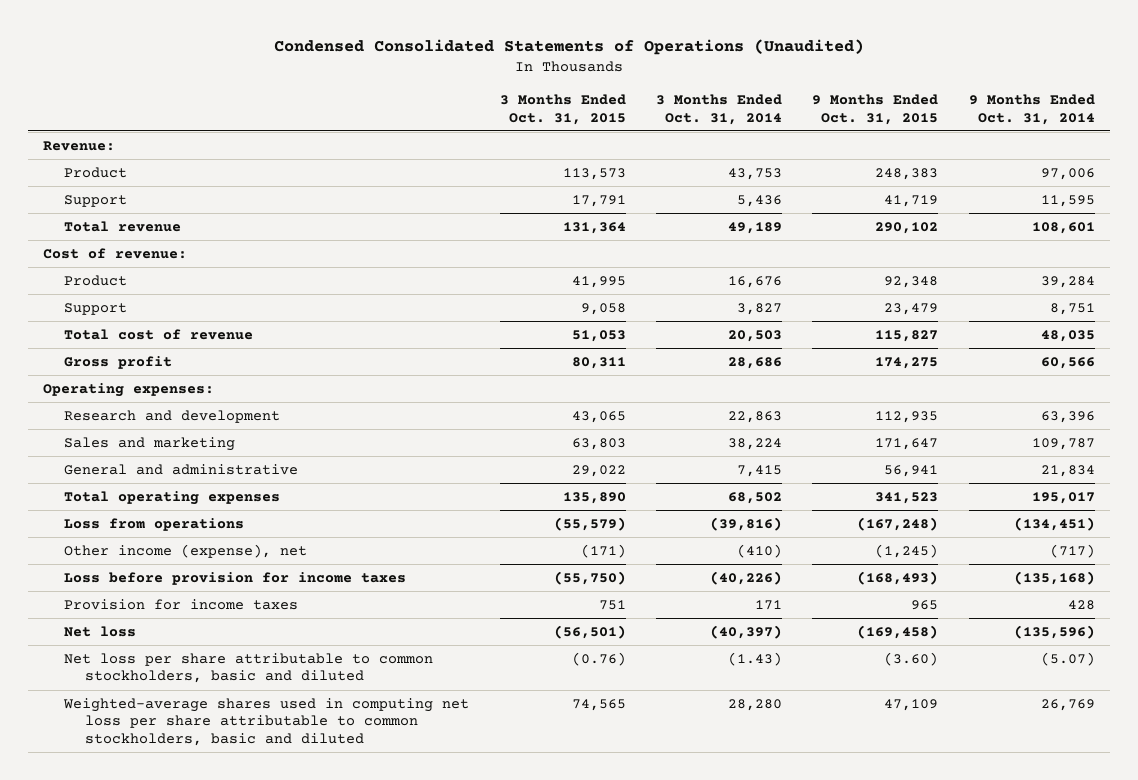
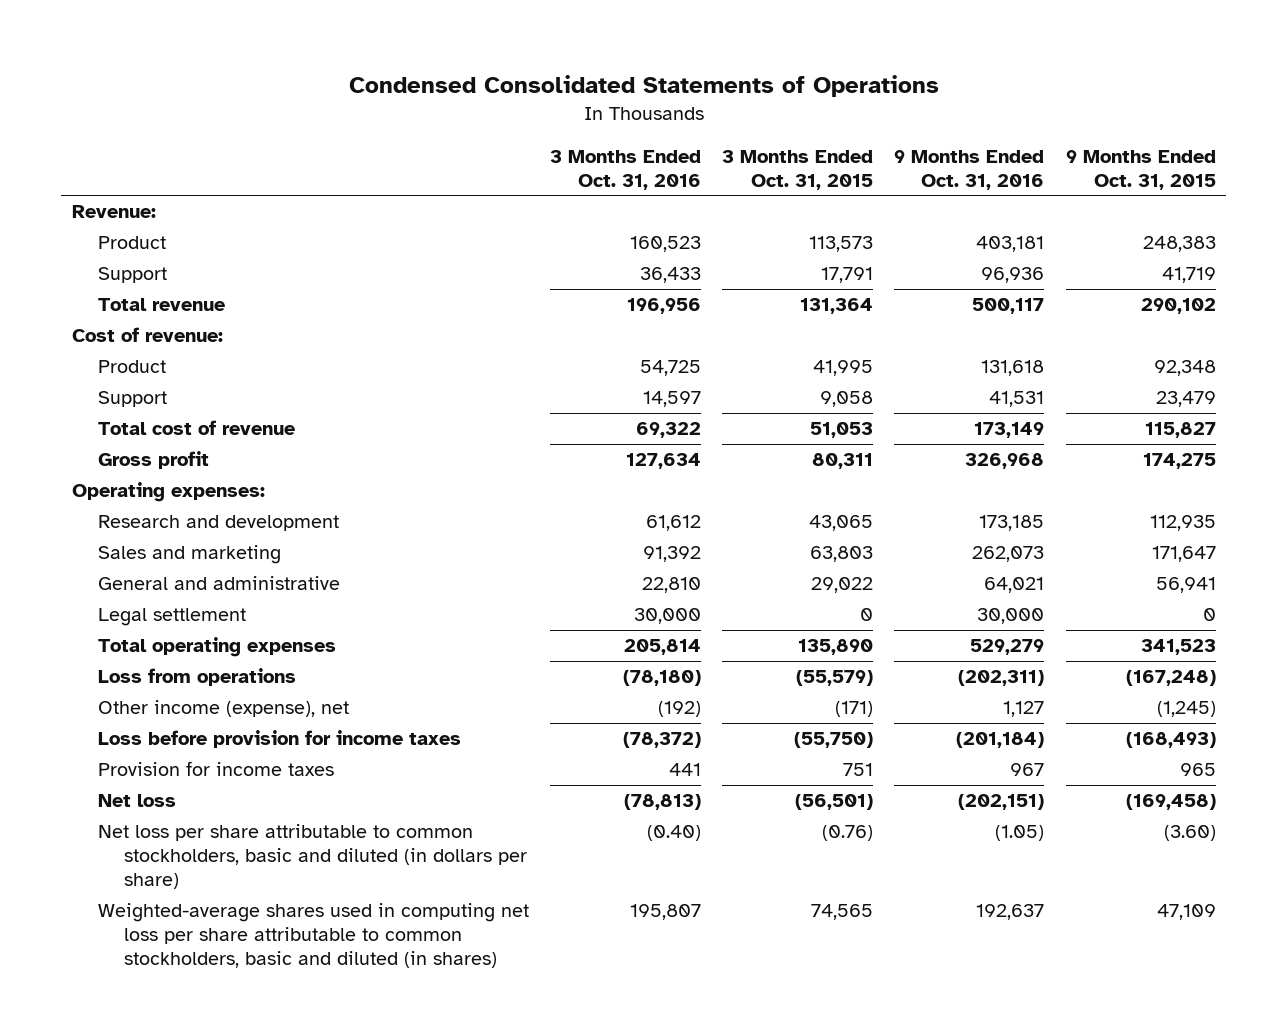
[273,39,864,56] Condensed Consolidated Statements of Operations (Unaudited) -> [348,74,939,97] Condensed Consolidated Statements of Operations
[655,94,782,125] 3 Months Ended Oct. 31, 2014 -> none
[968,94,1095,125] 9 Months Ended Oct. 31, 2014 -> none
none -> [550,149,702,190] 3 Months Ended Oct. 31, 2016
none -> [894,149,1045,190] 9 Months Ended Oct. 31, 2016
none -> [98,608,247,627] Legal settlement
[64,652,434,684] Net loss per share attributable to common stockholders, basic and diluted -> [98,824,528,890] Net loss per share attributable to common stockholders, basic and diluted (in dollars per share)
[63,697,470,746] Weighted-average shares used in computing net loss per share attributable to common stockholders, basic and diluted -> [98,903,530,969] Weighted-average shares used in computing net loss per share attributable to common stockholders, basic and diluted (in shares)

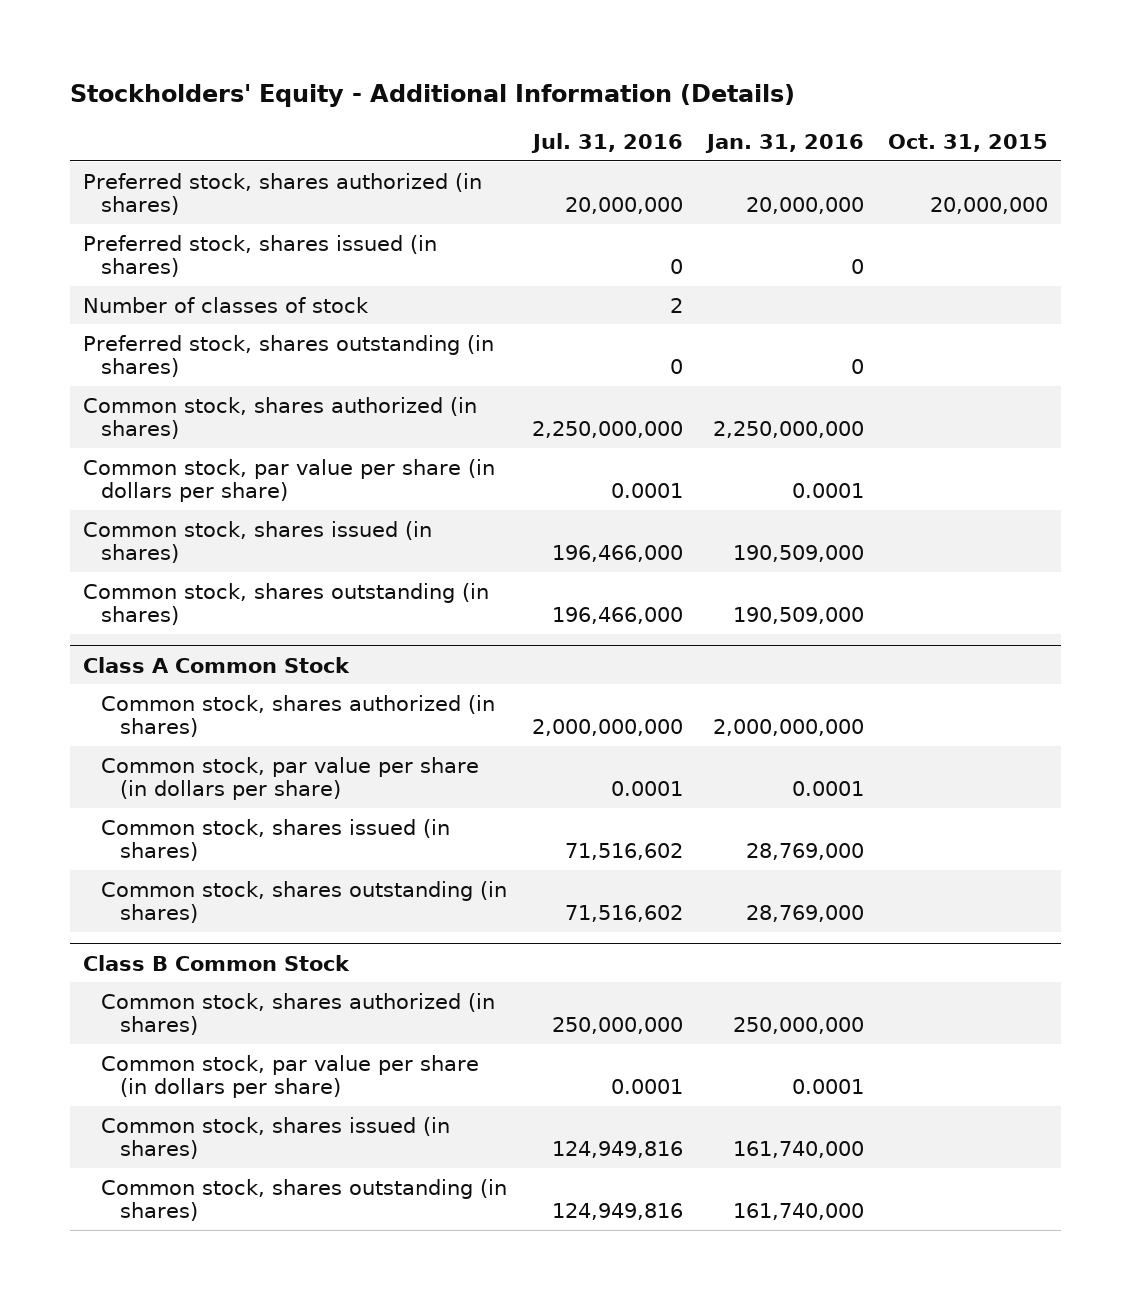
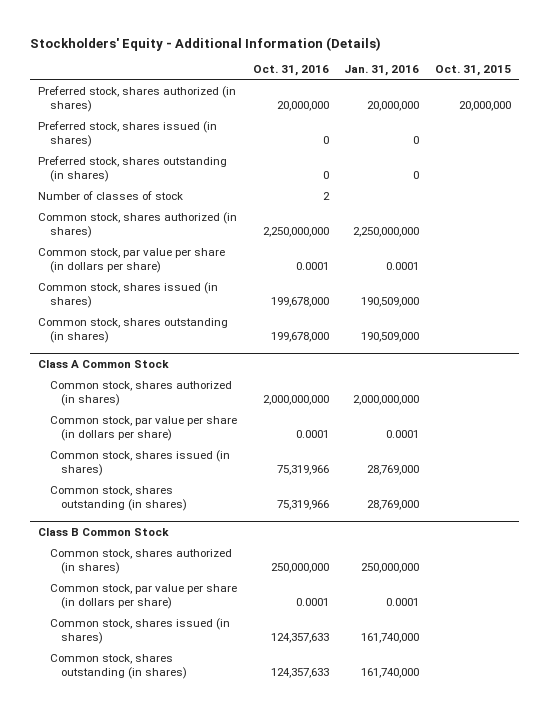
[530,132,683,153] Jul. 31, 2016 -> none
none -> [252,65,329,77] Oct. 31, 2016
[82,296,369,313] Number of classes of stock -> [37,191,183,201] Number of classes of stock

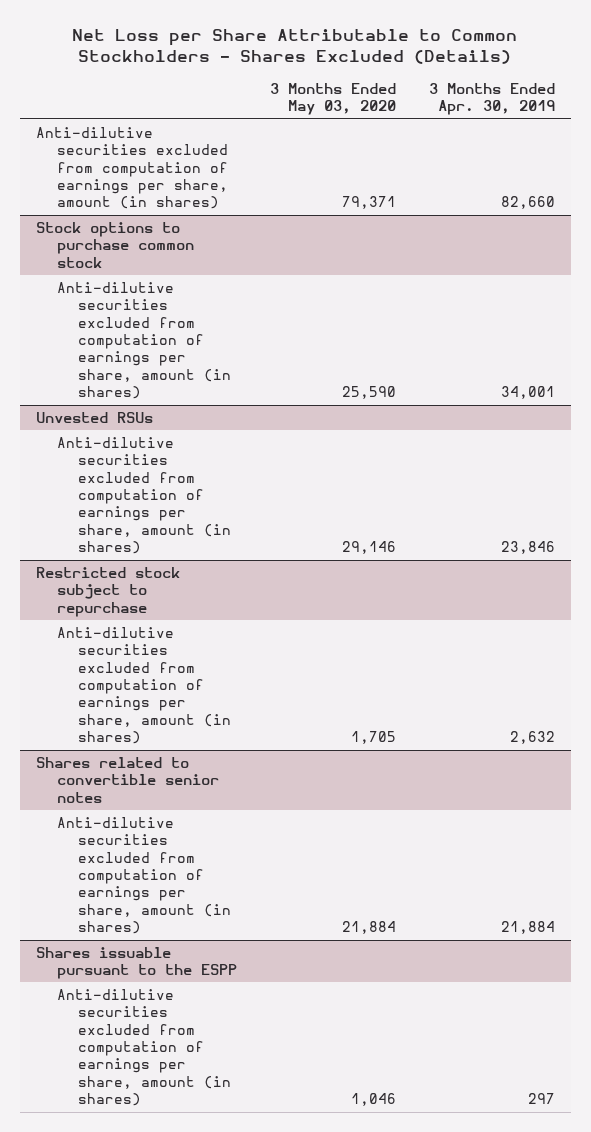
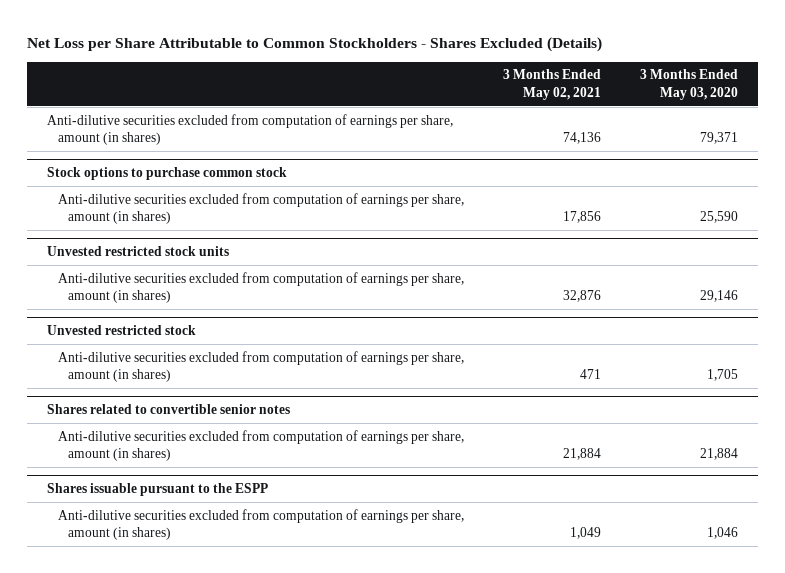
[428,82,555,116] 3 Months Ended Apr. 30, 2019 -> none
none -> [503,69,602,100] 3 Months Ended May 02, 2021
[36,411,154,423] Unvested RSUs -> [47,246,230,257] Unvested restricted stock units
[36,566,181,617] Restricted stock subject to repurchase -> none
none -> [47,325,197,336] Unvested restricted stock

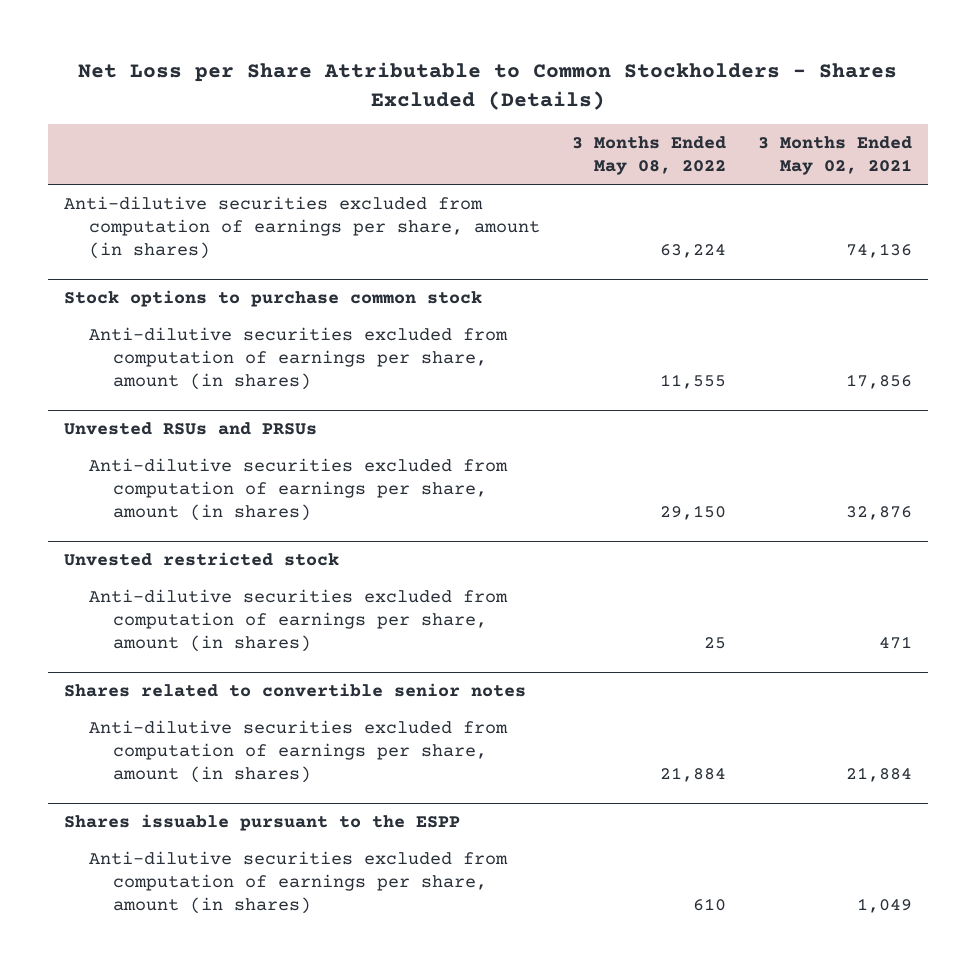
[640,69,739,100] 3 Months Ended May 03, 2020 -> none
none -> [571,136,726,175] 3 Months Ended May 08, 2022
[47,246,230,257] Unvested restricted stock units -> [64,422,318,436] Unvested RSUs and PRSUs

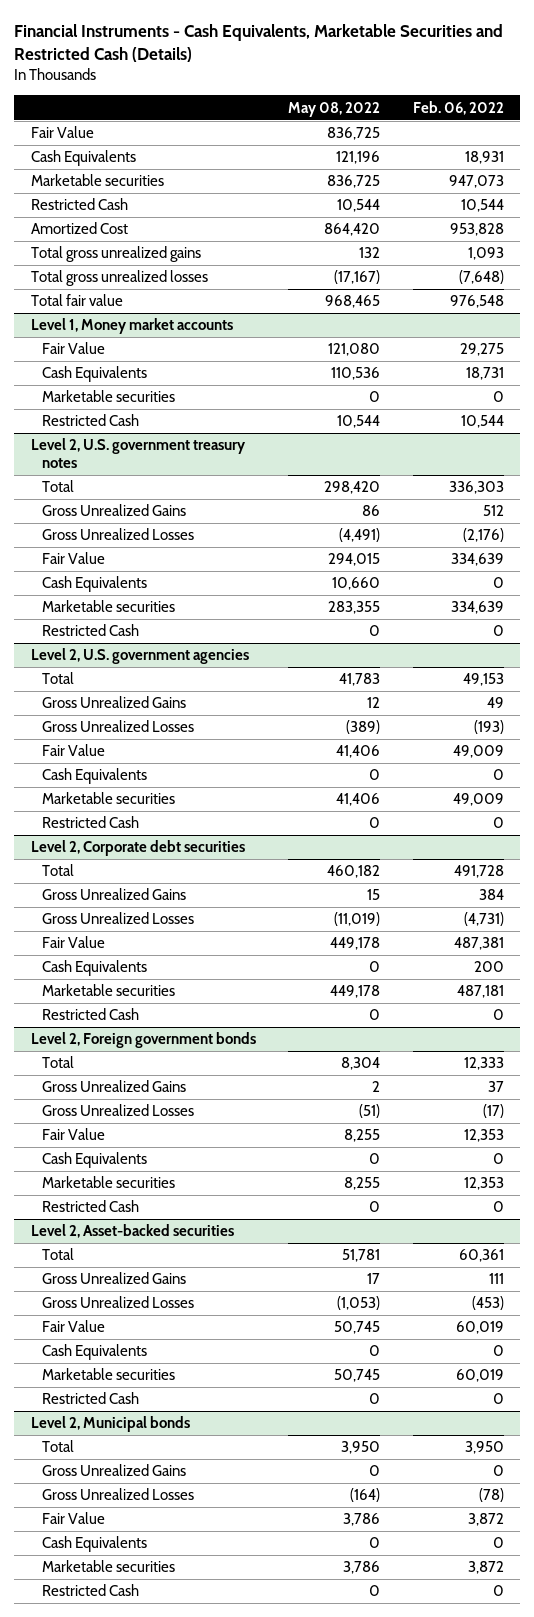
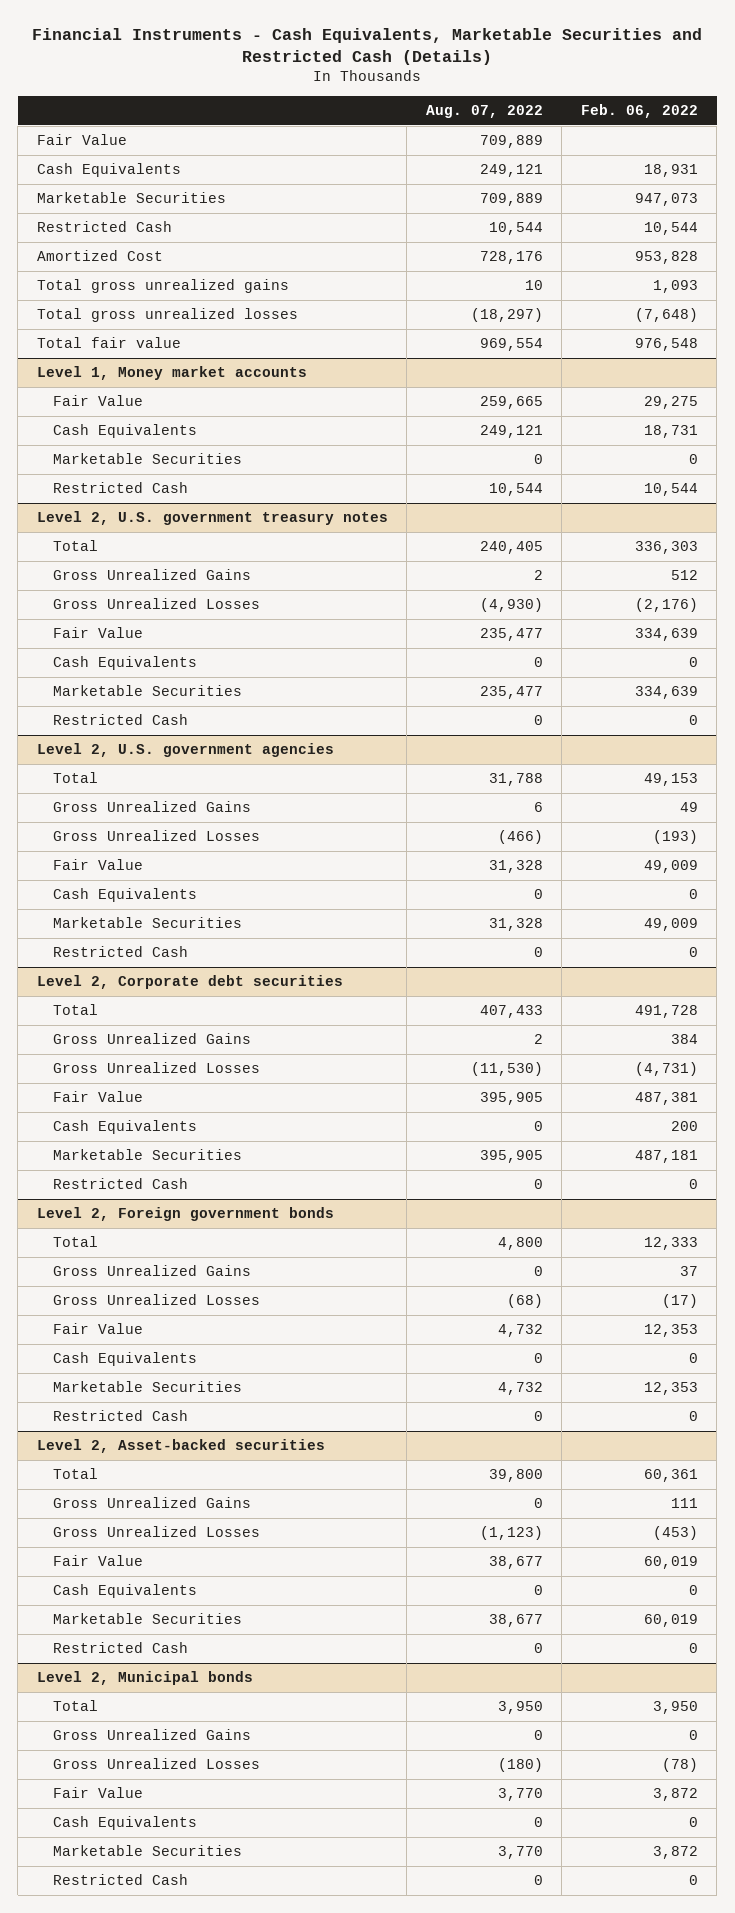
[288,101,381,117] May 08, 2022 -> none
none -> [425,104,543,118] Aug. 07, 2022
[30,174,164,187] Marketable securities -> [36,192,226,204] Marketable Securities
[42,390,176,403] Marketable securities -> [53,453,243,465] Marketable Securities
[42,600,176,613] Marketable securities -> [53,685,243,697] Marketable Securities
[42,792,176,805] Marketable securities -> [53,917,243,929] Marketable Securities
[42,984,176,997] Marketable securities -> [53,1149,243,1161] Marketable Securities
[42,1176,176,1189] Marketable securities -> [53,1381,243,1393] Marketable Securities
[42,1368,176,1381] Marketable securities -> [53,1613,243,1625] Marketable Securities
[42,1560,176,1573] Marketable securities -> [53,1845,243,1857] Marketable Securities

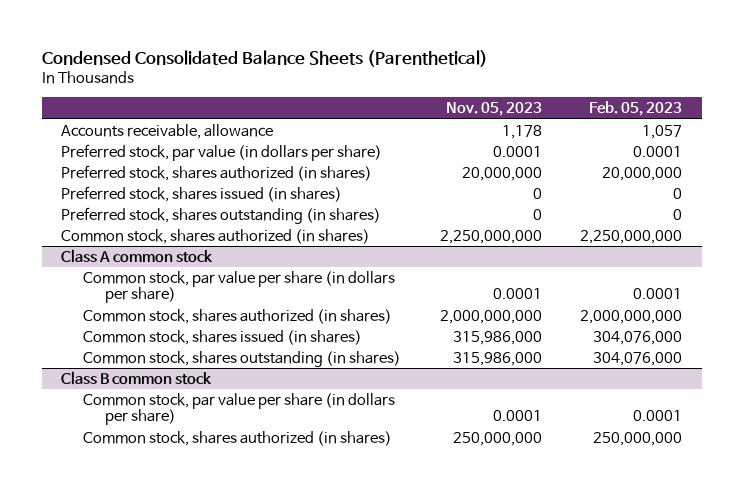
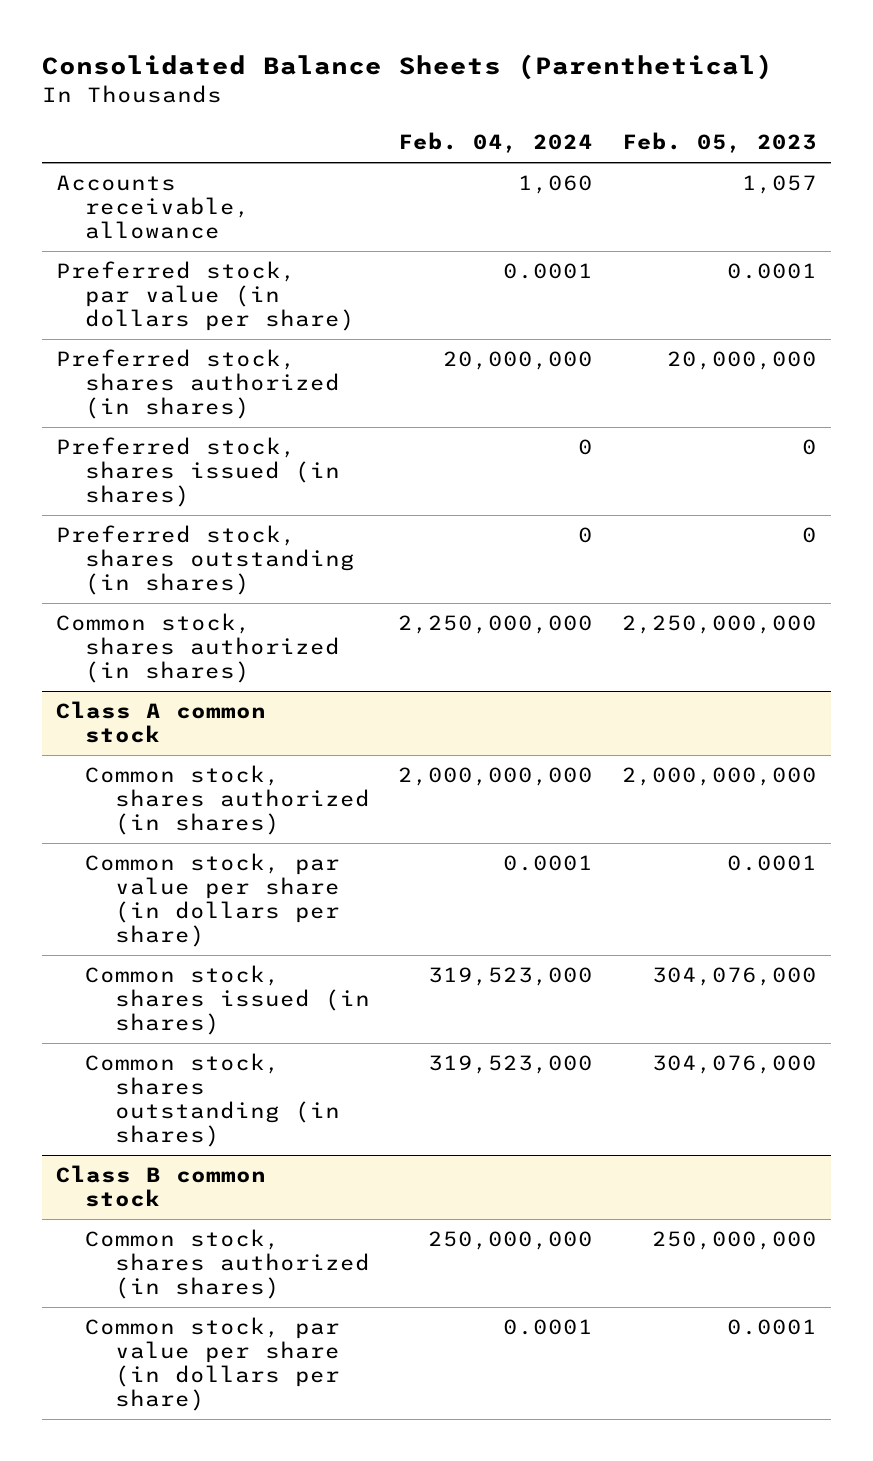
[41,49,488,67] Condensed Consolidated Balance Sheets (Parenthetical) -> [41,53,773,80] Consolidated Balance Sheets (Parenthetical)
[445,102,542,117] Nov. 05, 2023 -> none
none -> [398,132,594,154] Feb. 04, 2024
[83,270,396,304] Common stock, par value per share (in dollars per share) -> [85,853,341,948] Common stock, par value per share (in dollars per share)
[83,392,396,426] Common stock, par value per share (in dollars per share) -> [85,1317,341,1412] Common stock, par value per share (in dollars per share)

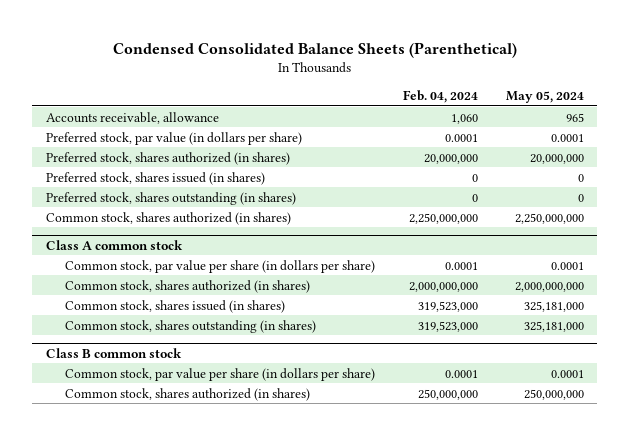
[41,53,773,80] Consolidated Balance Sheets (Parenthetical) -> [112,41,517,58] Condensed Consolidated Balance Sheets (Parenthetical)
[622,132,818,154] Feb. 05, 2023 -> none
none -> [505,91,584,104] May 05, 2024
[85,765,370,836] Common stock, shares authorized (in shares) -> [64,279,310,293] Common stock, shares authorized (in shares)
[85,1229,370,1300] Common stock, shares authorized (in shares) -> [64,387,310,401] Common stock, shares authorized (in shares)

